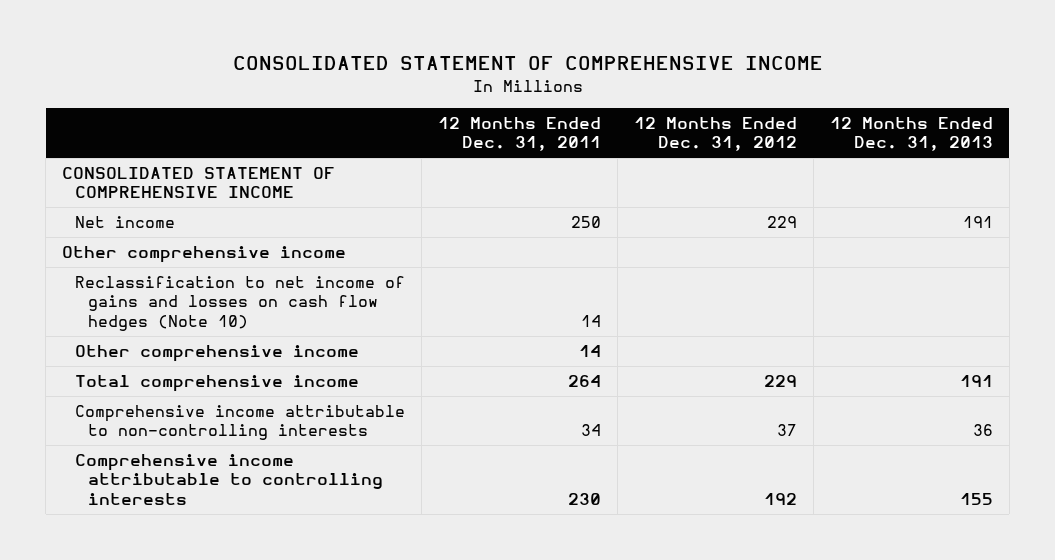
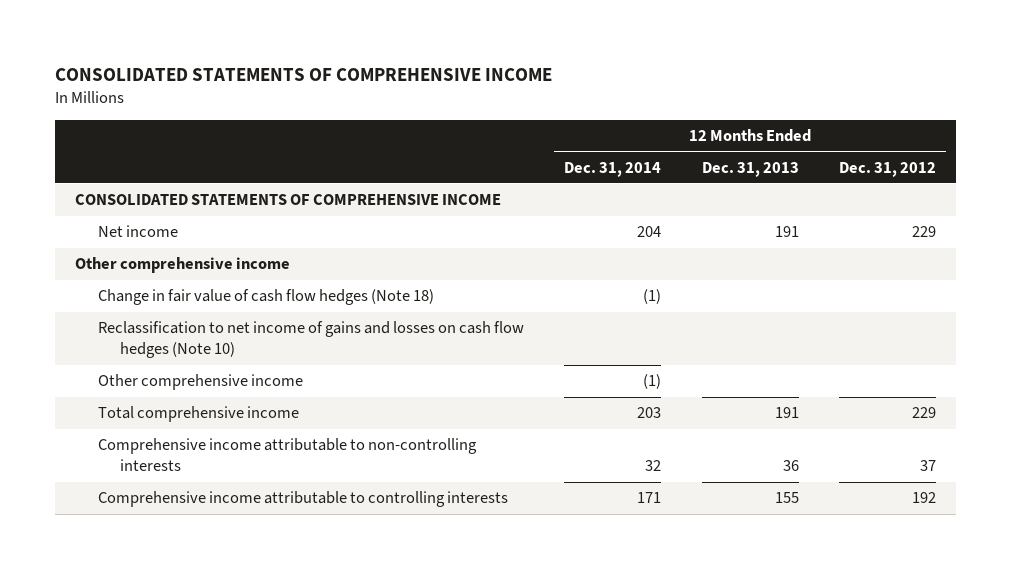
[232,56,823,71] CONSOLIDATED STATEMENT OF COMPREHENSIVE INCOME -> [54,67,552,81] CONSOLIDATED STATEMENTS OF COMPREHENSIVE INCOME
[438,116,602,152] 12 Months Ended Dec. 31, 2011 -> none
none -> [564,161,662,177] Dec. 31, 2014
[62,166,336,199] CONSOLIDATED STATEMENT OF COMPREHENSIVE INCOME -> [75,194,502,206] CONSOLIDATED STATEMENTS OF COMPREHENSIVE INCOME
none -> [97,289,434,306] Change in fair value of cash flow hedges (Note 18)

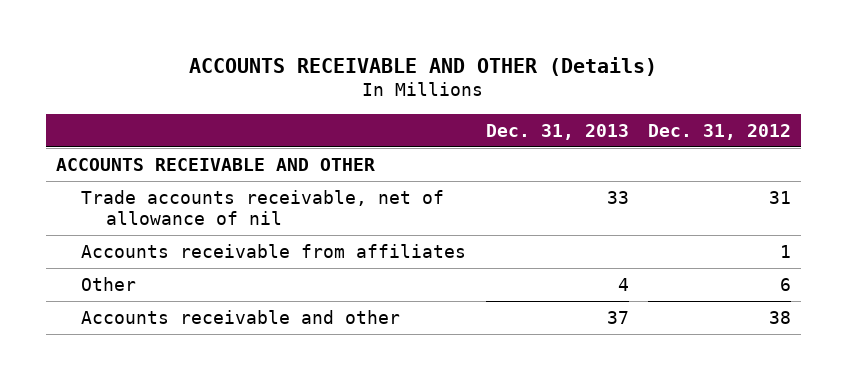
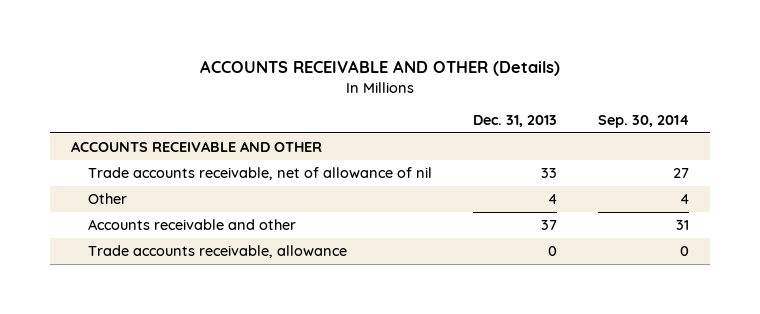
[648,123,792,140] Dec. 31, 2012 -> none
none -> [598,115,690,129] Sep. 30, 2014
[80,243,466,258] Accounts receivable from affiliates -> none
none -> [87,245,347,259] Trade accounts receivable, allowance

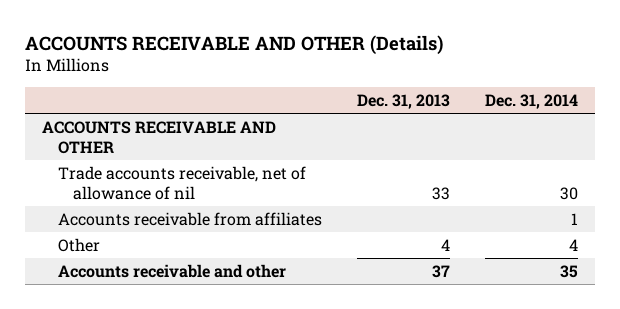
[598,115,690,129] Sep. 30, 2014 -> none
none -> [484,93,578,109] Dec. 31, 2014
none -> [57,211,322,226] Accounts receivable from affiliates
[87,245,347,259] Trade accounts receivable, allowance -> none

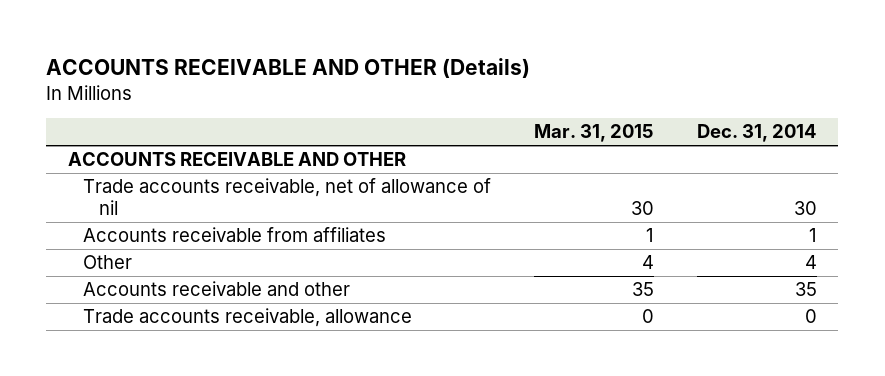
[356,93,450,109] Dec. 31, 2013 -> none
none -> [534,124,655,143] Mar. 31, 2015
none -> [83,308,413,328] Trade accounts receivable, allowance

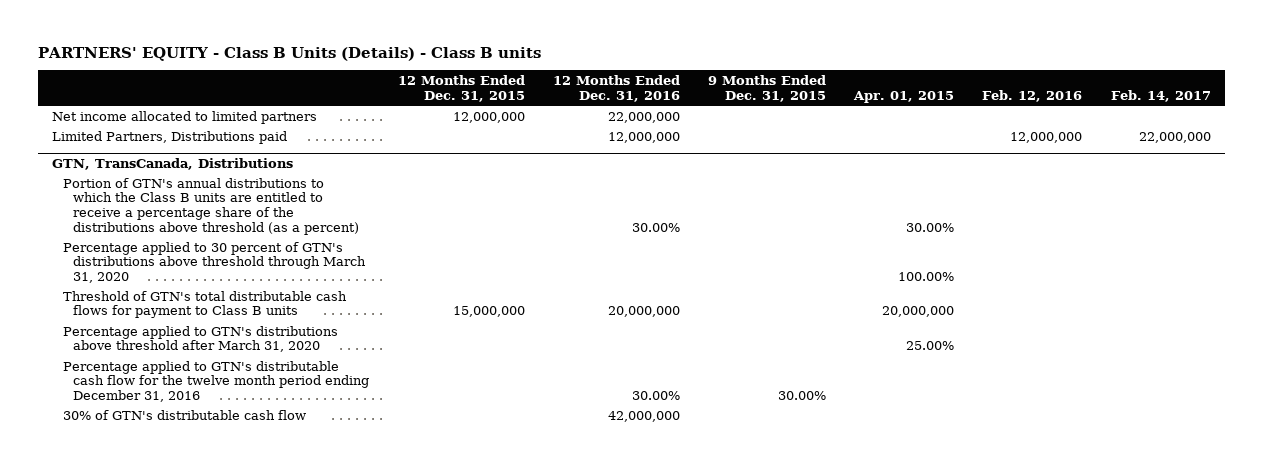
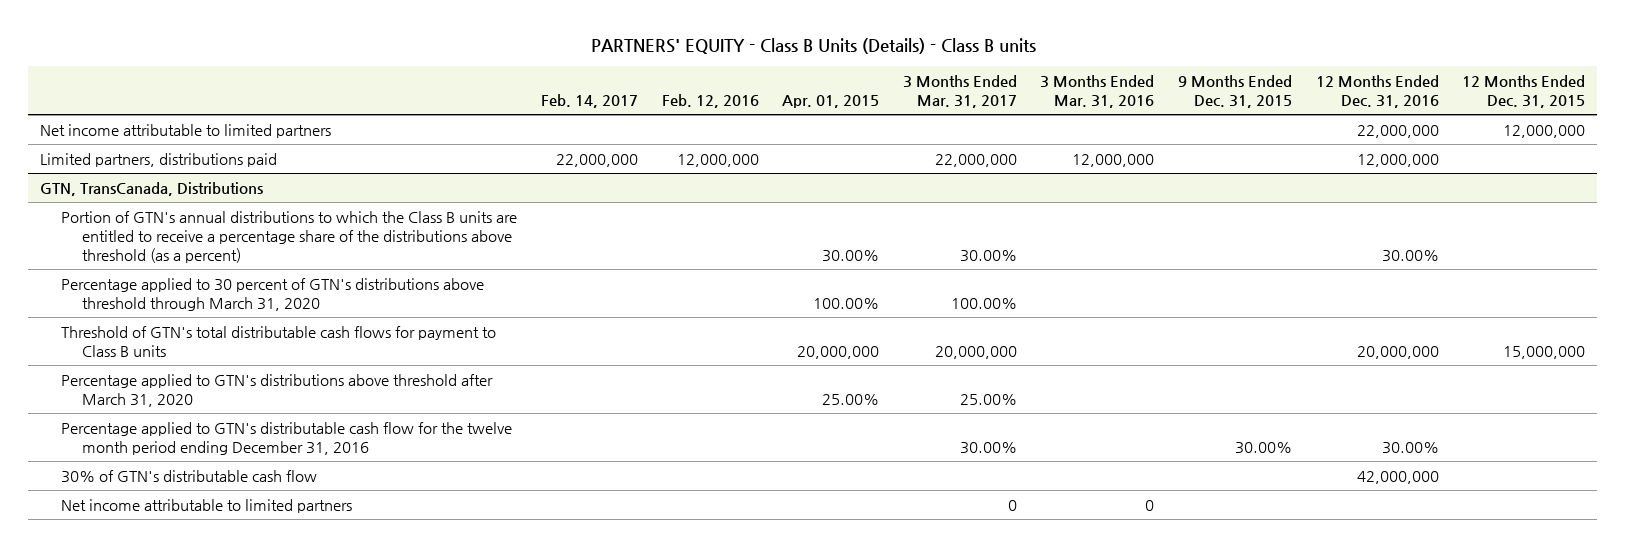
none -> [902,74,1017,108] 3 Months Ended Mar. 31, 2017
none -> [1040,74,1155,108] 3 Months Ended Mar. 31, 2016
[52,110,318,124] Net income allocated to limited partners -> [40,123,332,138] Net income attributable to limited partners
[52,130,288,144] Limited Partners, Distributions paid -> [40,152,278,167] Limited partners, distributions paid
none -> [61,498,353,513] Net income attributable to limited partners

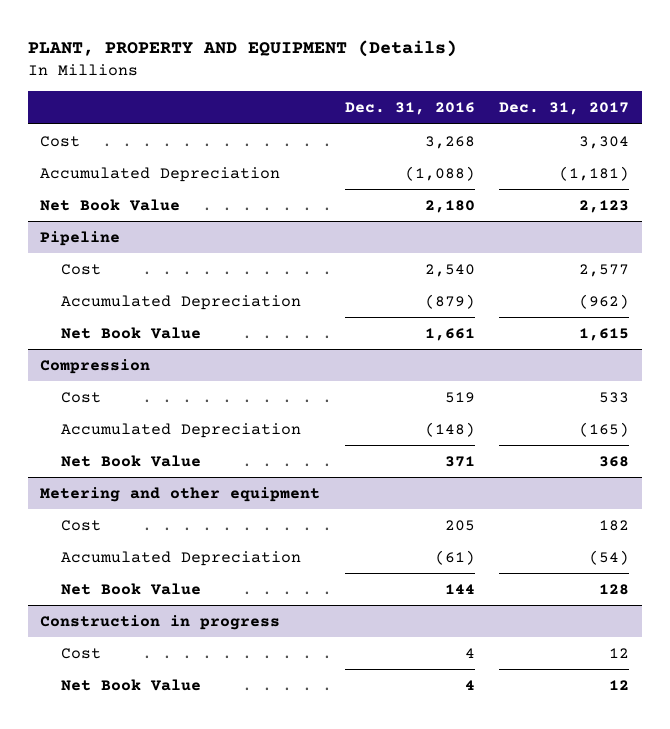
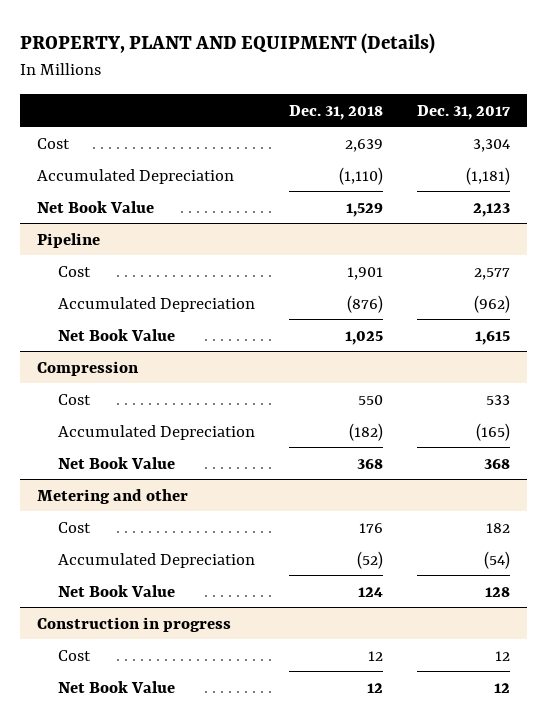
[27,40,457,58] PLANT, PROPERTY AND EQUIPMENT (Details) -> [19,33,435,55] PROPERTY, PLANT AND EQUIPMENT (Details)
[344,102,475,116] Dec. 31, 2016 -> none
none -> [288,104,383,120] Dec. 31, 2018
[40,486,321,502] Metering and other equipment -> [37,488,189,504] Metering and other

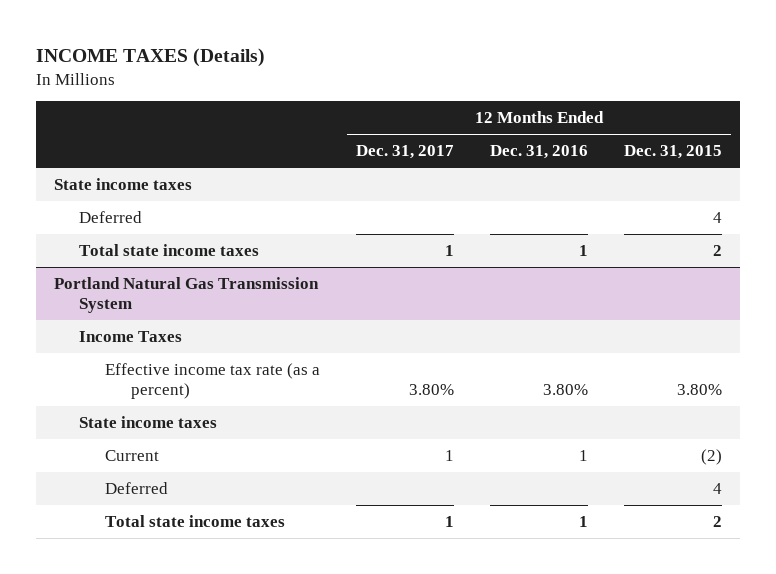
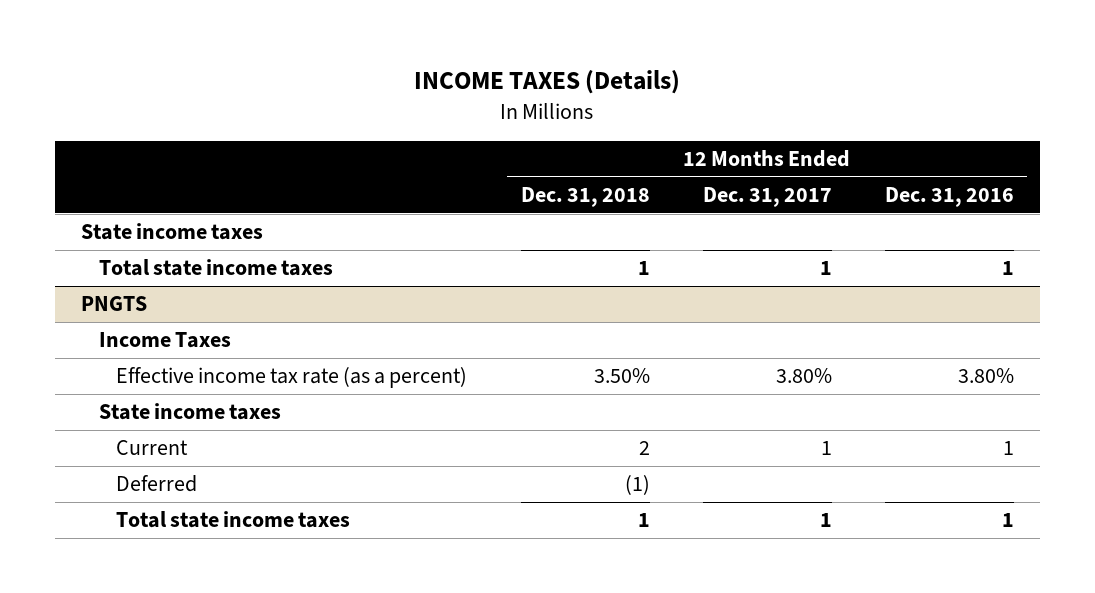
[624,145,723,160] Dec. 31, 2015 -> none
none -> [520,187,650,208] Dec. 31, 2018
[79,210,143,223] Deferred -> none
[53,276,319,313] Portland Natural Gas Transmission System -> [81,296,148,312] PNGTS

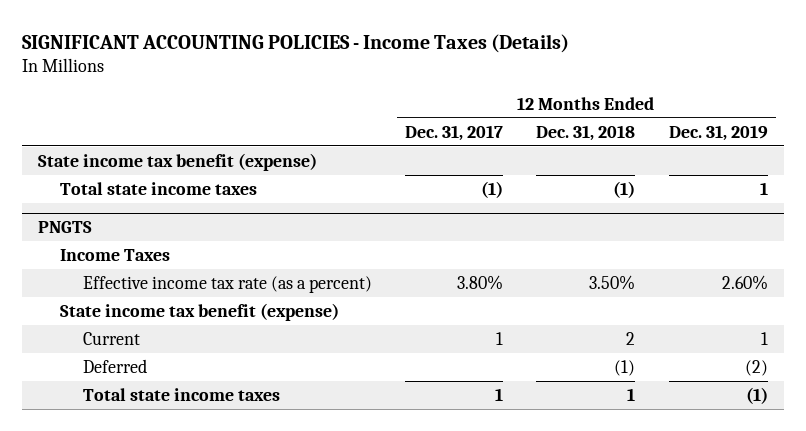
[414,70,681,95] INCOME TAXES (Details) -> [21,33,569,53] SIGNIFICANT ACCOUNTING POLICIES - Income Taxes (Details)
[884,187,1014,208] Dec. 31, 2016 -> none
none -> [668,124,768,141] Dec. 31, 2019
[81,223,264,241] State income taxes -> [38,152,318,171] State income tax benefit (expense)
[637,261,650,276] 1 -> [613,180,636,198] (1)
[819,261,832,276] 1 -> [481,180,504,198] (1)
[98,403,281,421] State income taxes -> [60,302,340,321] State income tax benefit (expense)

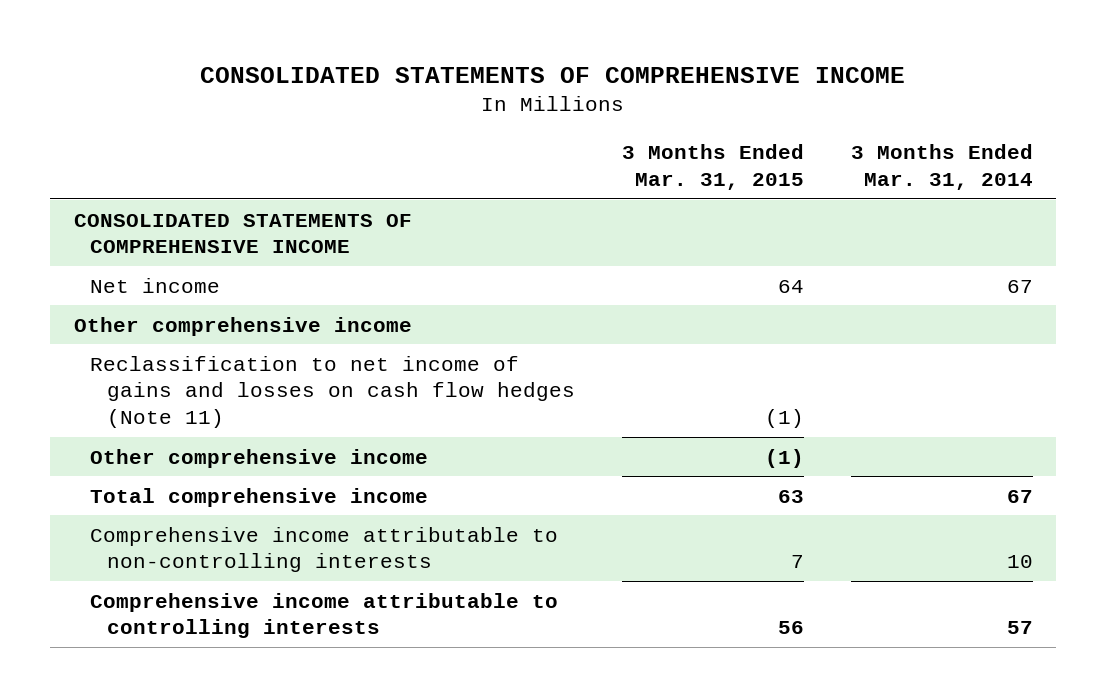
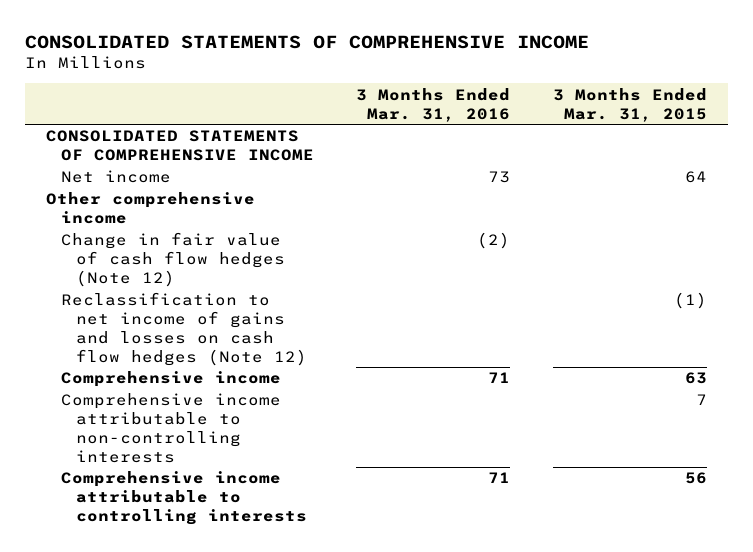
[850,144,1033,191] 3 Months Ended Mar. 31, 2014 -> none
none -> [356,87,511,122] 3 Months Ended Mar. 31, 2016
[90,448,429,468] Other comprehensive income -> none
none -> [60,232,285,287] Change in fair value of cash flow hedges (Note 12)
[90,355,575,429] Reclassification to net income of gains and losses on cash flow hedges (Note 11) -> [60,292,307,366] Reclassification to net income of gains and losses on cash flow hedges (Note 12)
[90,487,429,507] Total comprehensive income -> [60,371,281,388] Comprehensive income

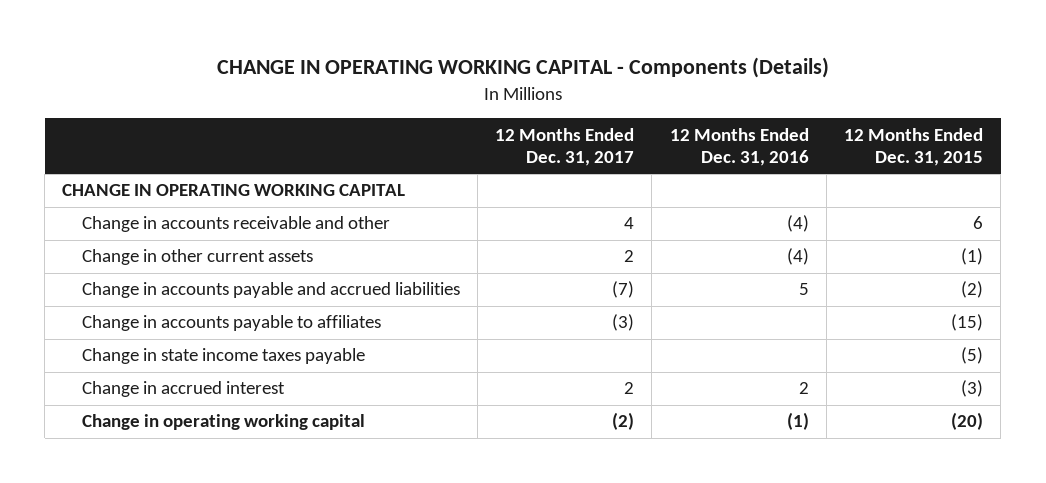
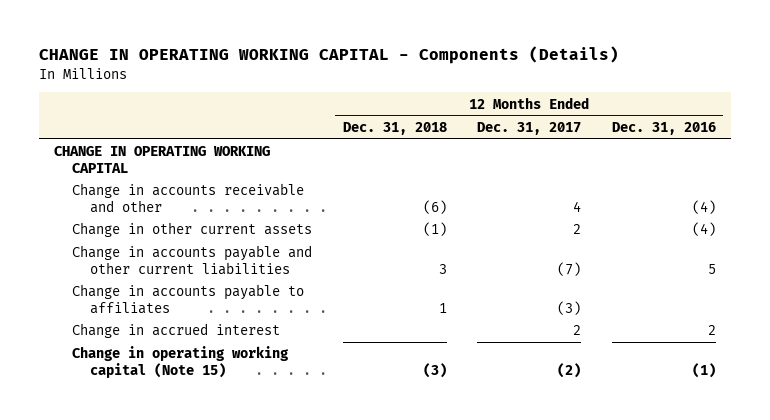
[844,127,984,166] 12 Months Ended Dec. 31, 2015 -> none
none -> [342,121,447,135] Dec. 31, 2018
[81,282,460,299] Change in accounts payable and accrued liabilities -> [72,245,313,275] Change in accounts payable and other current liabilities
[81,348,365,365] Change in state income taxes payable -> none
[81,414,365,431] Change in operating working capital -> [72,346,290,378] Change in operating working capital (Note 15)

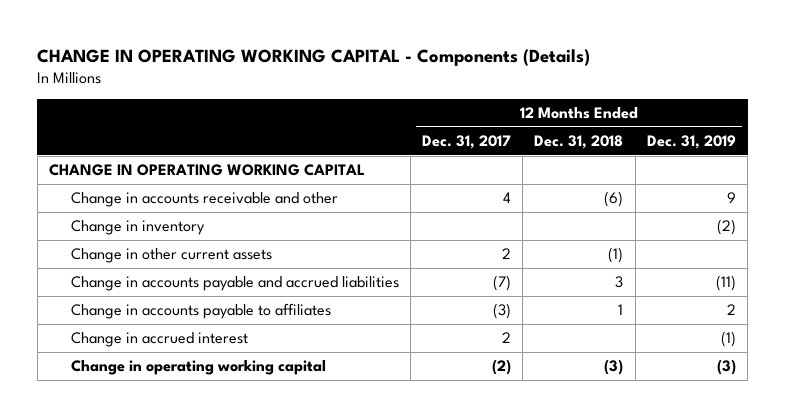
[611,121,716,135] Dec. 31, 2016 -> none
none -> [646,134,736,149] Dec. 31, 2019
none -> [70,220,205,236] Change in inventory
[72,245,313,275] Change in accounts payable and other current liabilities -> [70,276,399,292] Change in accounts payable and accrued liabilities
[72,346,290,378] Change in operating working capital (Note 15) -> [70,360,326,376] Change in operating working capital

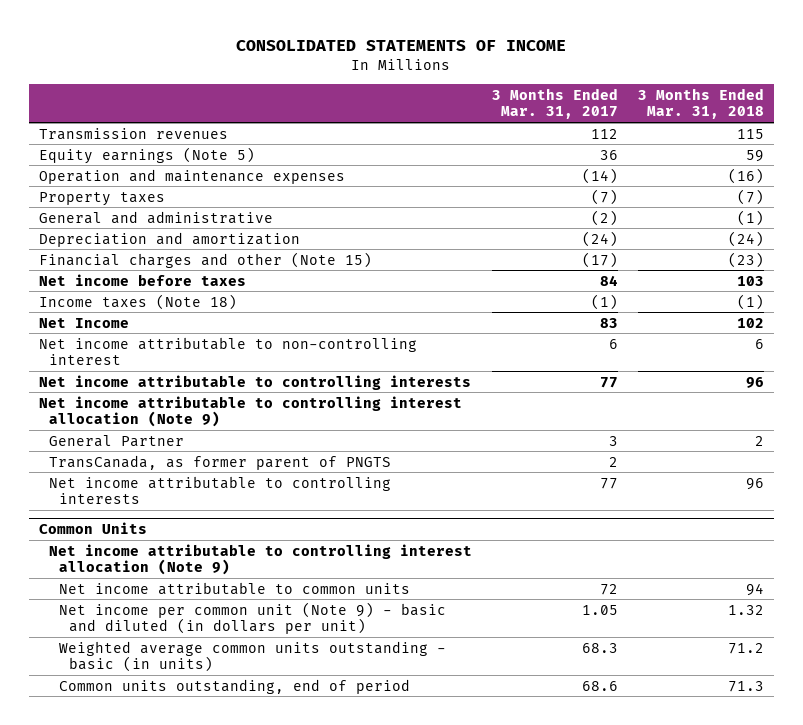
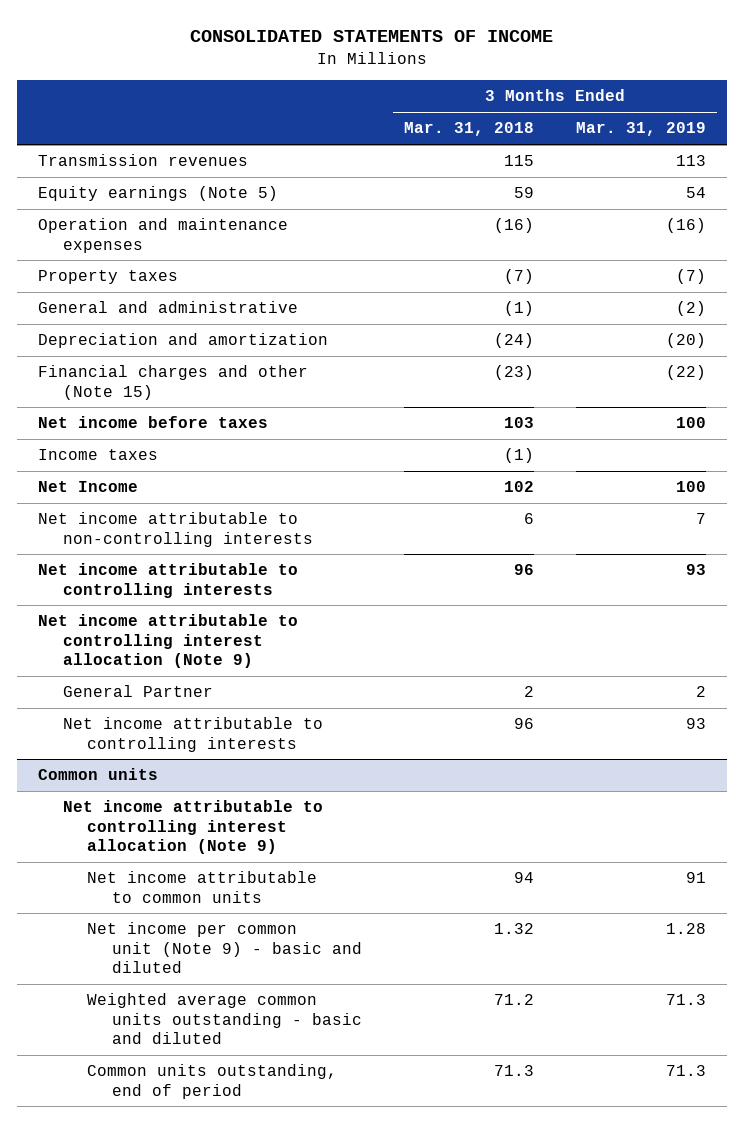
[491,87,618,120] 3 Months Ended Mar. 31, 2017 -> none
none -> [576,122,707,137] Mar. 31, 2019
[39,293,238,310] Income taxes (Note 18) -> [38,449,159,461] Income taxes
[39,336,418,366] Net income attributable to non-controlling interest -> [38,512,313,547] Net income attributable to non-controlling interests
[49,454,392,470] TransCanada, as former parent of PNGTS -> none
[39,521,148,534] Common Units -> [38,768,159,781] Common units
[59,601,447,635] Net income per common unit (Note 9) - basic and diluted (in dollars per unit) -> [87,922,362,973] Net income per common unit (Note 9) - basic and diluted
[59,640,447,673] Weighted average common units outstanding - basic (in units) -> [87,993,362,1044] Weighted average common units outstanding - basic and diluted

